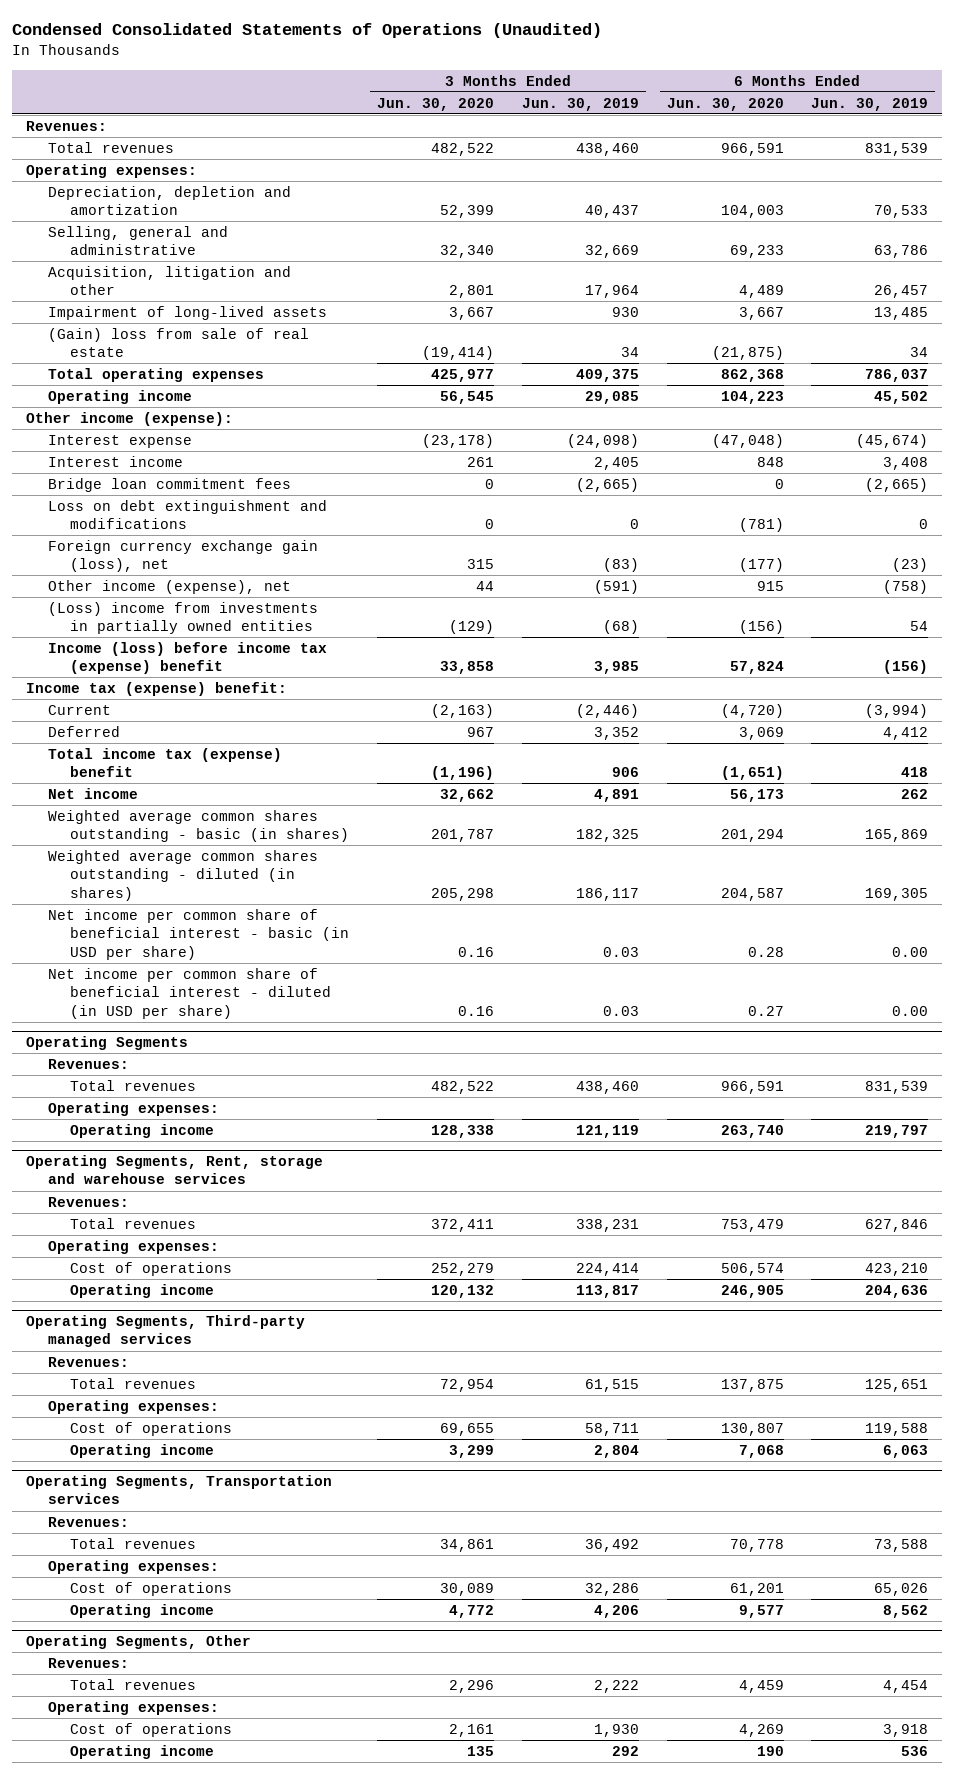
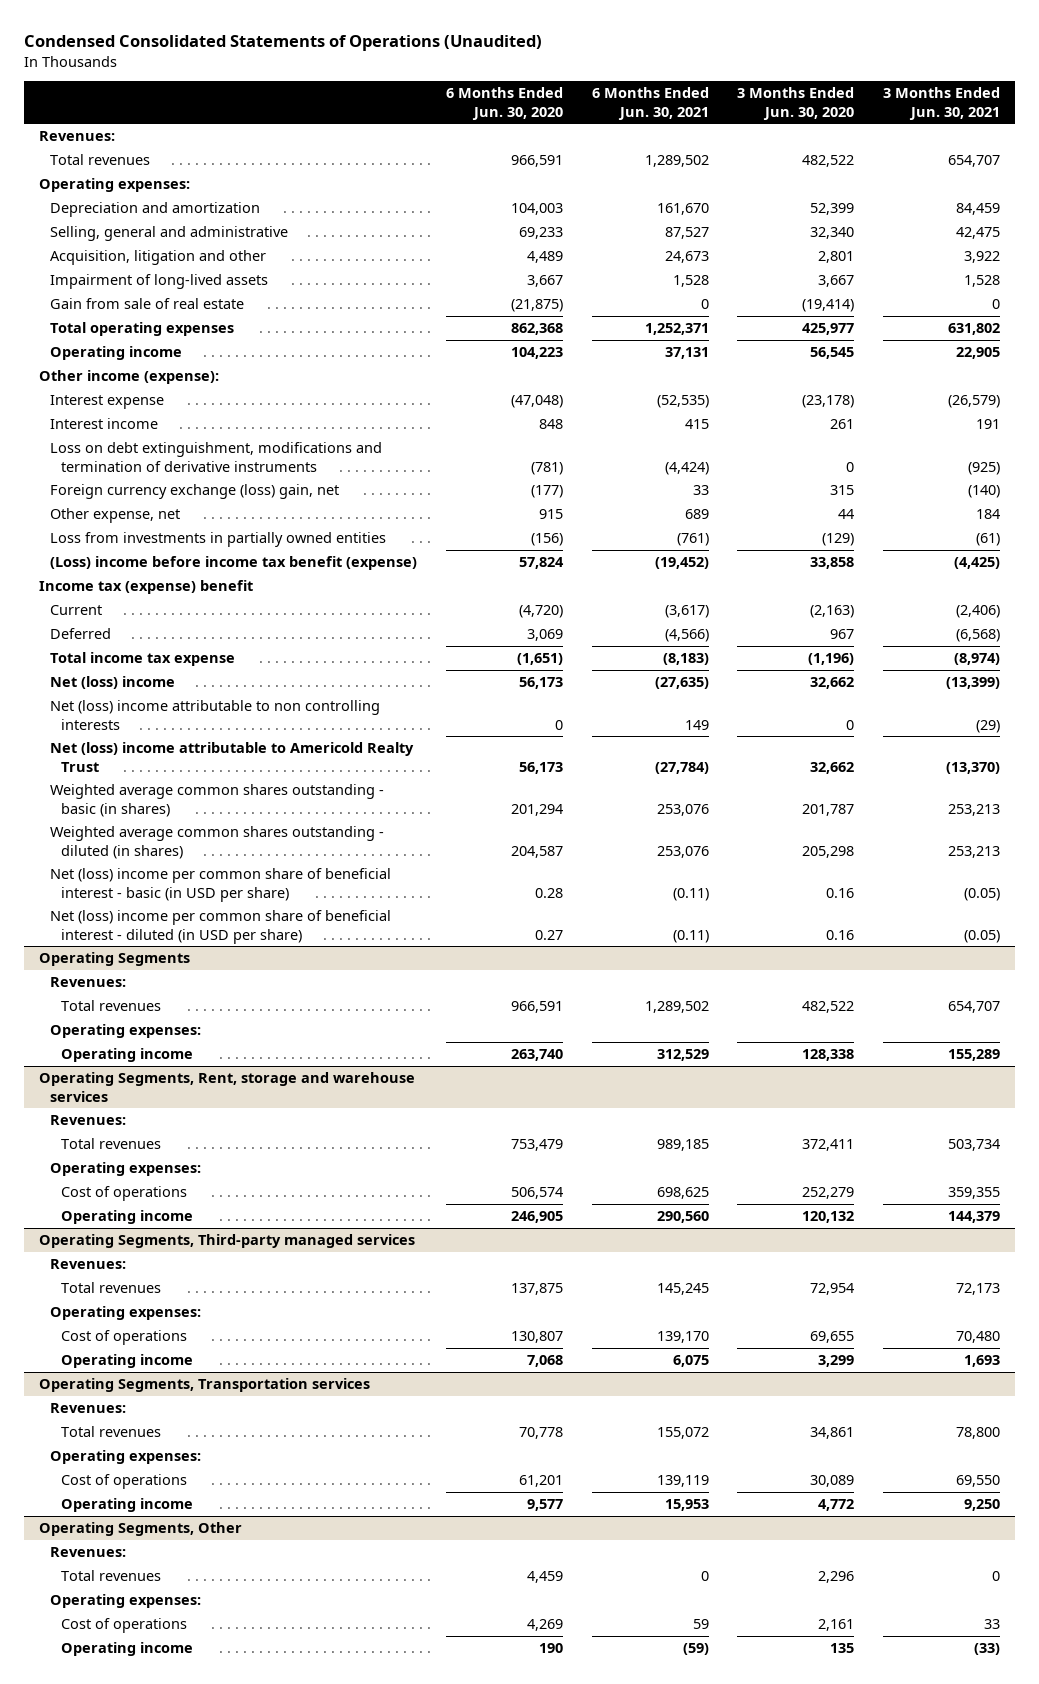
[521,97,639,111] Jun. 30, 2019 -> none
[811,97,929,111] Jun. 30, 2019 -> none
none -> [591,87,709,120] 6 Months Ended Jun. 30, 2021
none -> [883,87,1001,120] 3 Months Ended Jun. 30, 2021
[48,185,292,216] Depreciation, depletion and amortization -> [50,201,261,217] Depreciation and amortization
[48,327,310,358] (Gain) loss from sale of real estate -> [50,297,245,309] Gain from sale of real estate
[48,477,292,492] Bridge loan commitment fees -> none
[48,499,328,530] Loss on debt extinguishment and modifications -> [50,441,383,472] Loss on debt extinguishment, modifications and termination of derivative instruments
[48,539,319,573] Foreign currency exchange gain (loss), net -> [50,483,340,499] Foreign currency exchange (loss) gain, net
[48,579,292,594] Other income (expense), net -> [50,507,181,523] Other expense, net
[48,601,319,635] (Loss) income from investments in partially owned entities -> [50,531,387,547] Loss from investments in partially owned entities
[48,641,328,675] Income (loss) before income tax (expense) benefit -> [50,555,418,570] (Loss) income before income tax benefit (expense)
[26,681,288,696] Income tax (expense) benefit: -> [38,579,253,594] Income tax (expense) benefit
[48,747,283,778] Total income tax (expense) benefit -> [50,651,236,666] Total income tax expense
none -> [50,675,176,689] Net (loss) income
none -> [50,699,381,730] Net (loss) income attributable to non controlling interests
[48,787,139,799] Net income -> [50,741,415,772] Net (loss) income attributable to Americold Realty Trust
[48,908,350,960] Net income per common share of beneficial interest - basic (in USD per share) -> [50,867,392,902] Net (loss) income per common share of beneficial interest - basic (in USD per share)
[48,967,332,1019] Net income per common share of beneficial interest - diluted (in USD per share) -> [50,909,392,944] Net (loss) income per common share of beneficial interest - diluted (in USD per share)

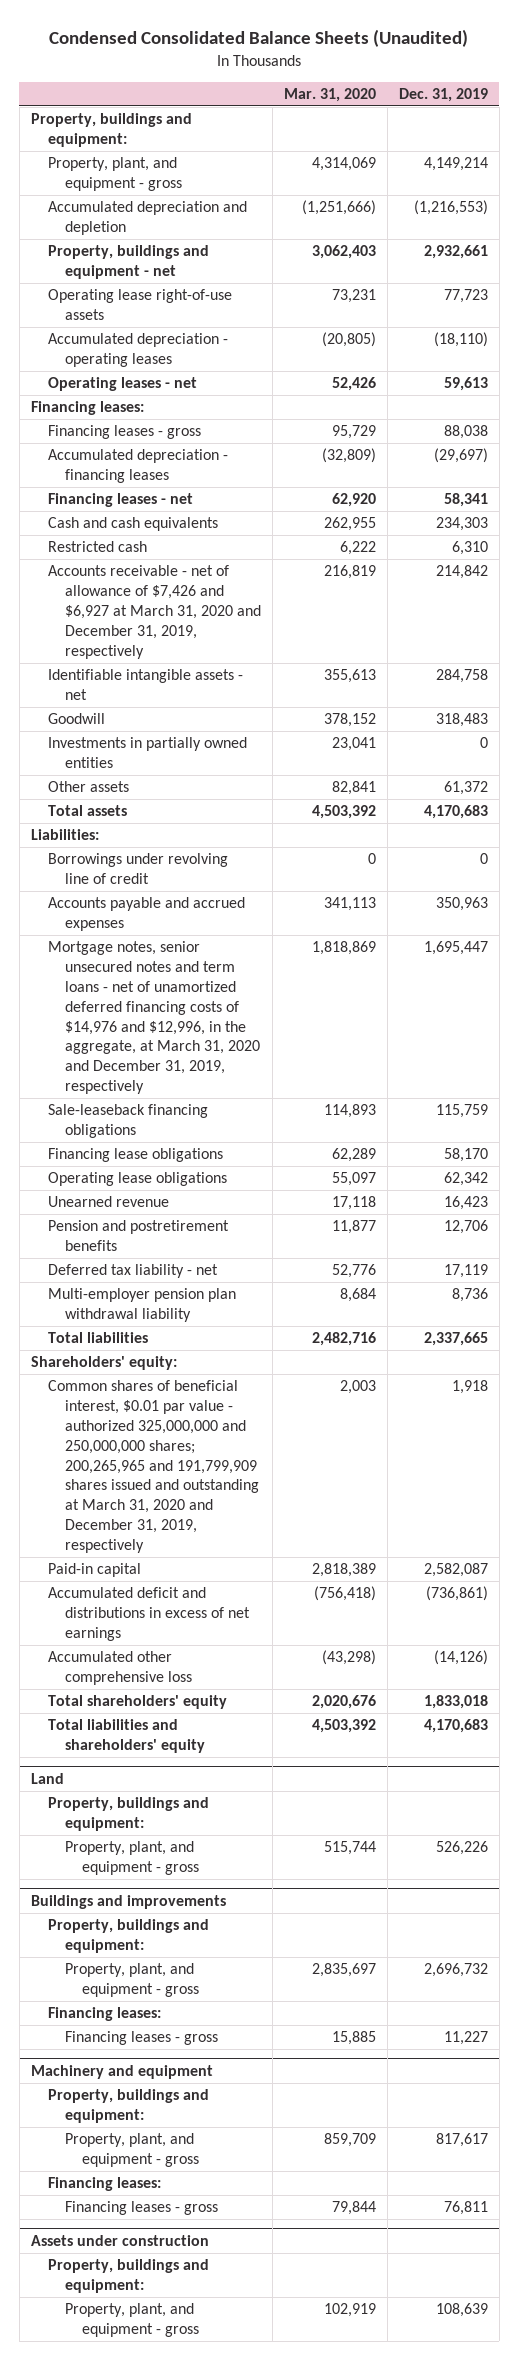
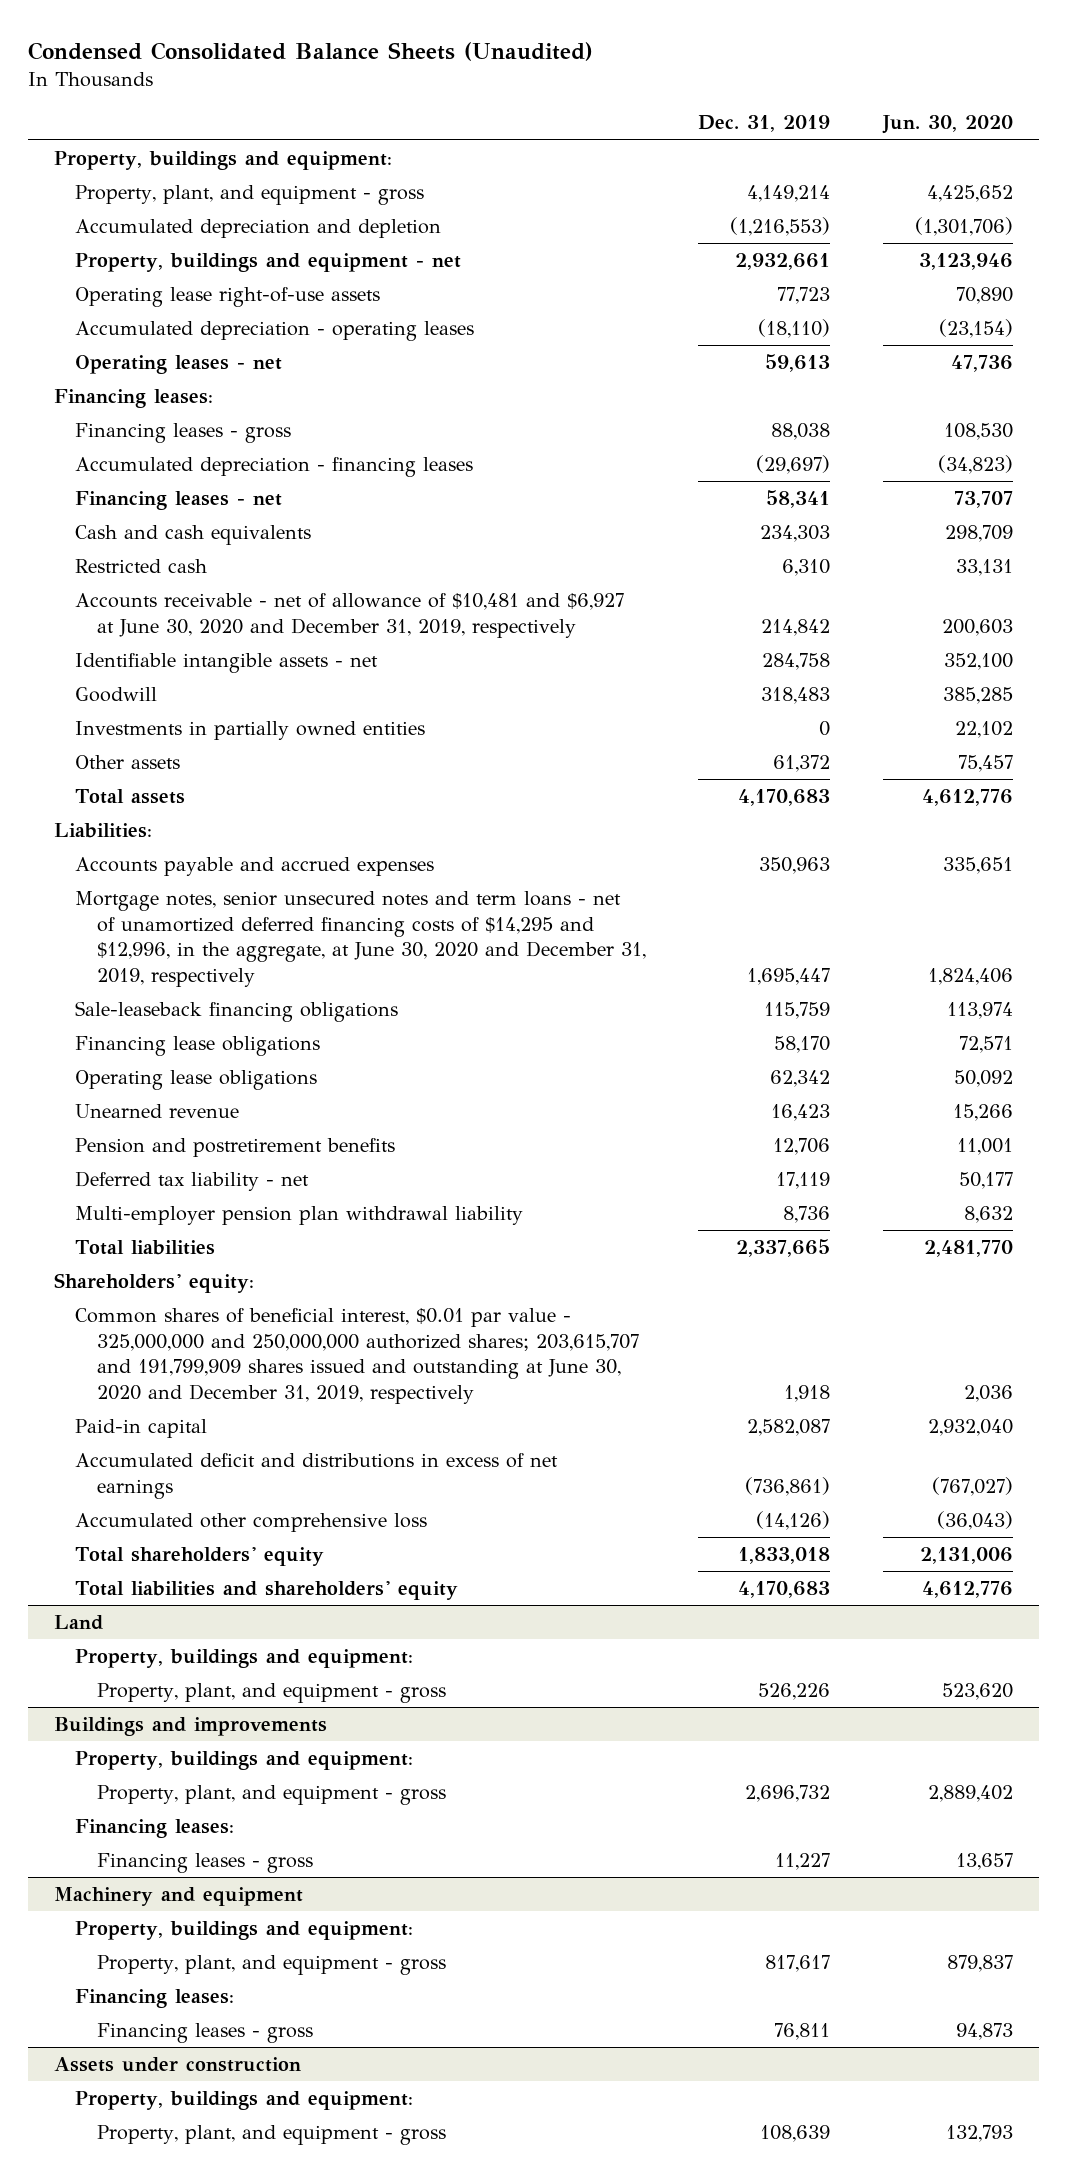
[283,87,376,102] Mar. 31, 2020 -> none
none -> [881,115,1013,135] Jun. 30, 2020
[47,565,262,659] Accounts receivable - net of allowance of $7,426 and $6,927 at March 31, 2020 and December 31, 2019, respectively -> [75,592,625,638] Accounts receivable - net of allowance of $10,481 and $6,927 at June 30, 2020 and December 31, 2019, respectively
[47,853,228,885] Borrowings under revolving line of credit -> none
[47,941,261,1095] Mortgage notes, senior unsecured notes and term loans - net of unamortized deferred financing costs of $14,976 and $12,996, in the aggregate, at March 31, 2020 and December 31, 2019, respectively -> [75,890,646,988] Mortgage notes, senior unsecured notes and term loans - net of unamortized deferred financing costs of $14,295 and $12,996, in the aggregate, at June 30, 2020 and December 31, 2019, respectively
[47,1380,260,1553] Common shares of beneficial interest, $0.01 par value - authorized 325,000,000 and 250,000,000 shares; 200,265,965 and 191,799,909 shares issued and outstanding at March 31, 2020 and December 31, 2019, respectively -> [75,1307,639,1405] Common shares of beneficial interest, $0.01 par value - 325,000,000 and 250,000,000 authorized shares; 203,615,707 and 191,799,909 shares issued and outstanding at June 30, 2020 and December 31, 2019, respectively

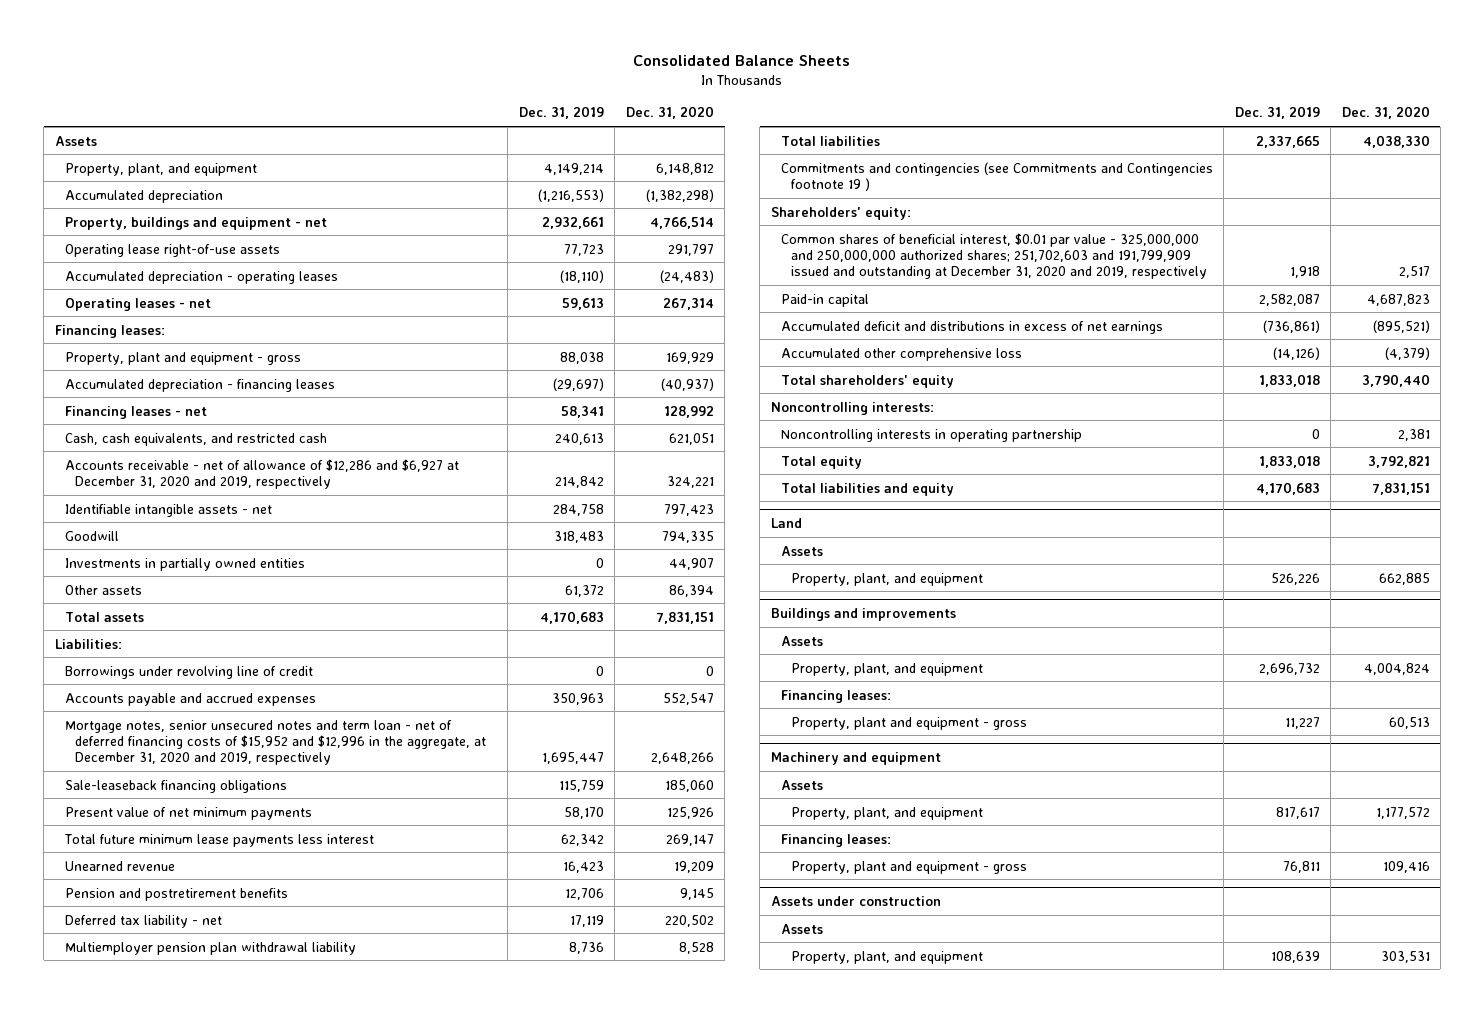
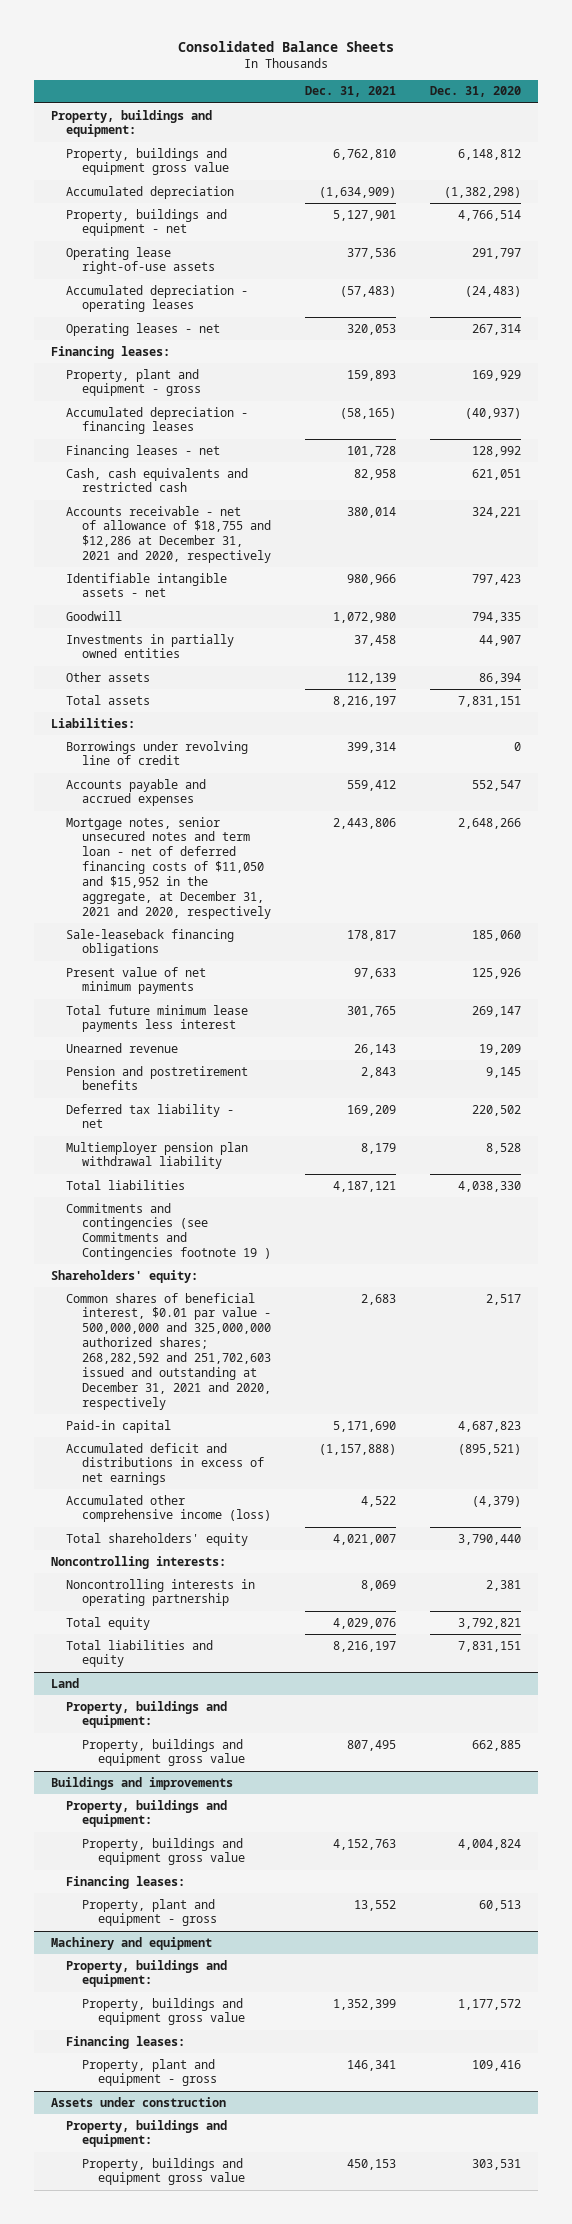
[518,106,604,120] Dec. 31, 2019 -> none
none -> [305,86,397,98] Dec. 31, 2021
[54,135,97,146] Assets -> none
none -> [50,109,212,138] Property, buildings and equipment:
[64,162,257,176] Property, plant, and equipment -> [66,147,229,176] Property, buildings and equipment gross value
[64,432,327,446] Cash, cash equivalents, and restricted cash -> [66,467,249,493] Cash, cash equivalents and restricted cash
[64,458,459,489] Accounts receivable - net of allowance of $12,286 and $6,927 at December 31, 2020 and 2019, respectively -> [66,505,271,564] Accounts receivable - net of allowance of $18,755 and $12,286 at December 31, 2021 and 2020, respectively
[64,719,486,766] Mortgage notes, senior unsecured notes and term loan - net of deferred financing costs of $15,952 and $12,996 in the aggregate, at December 31, 2020 and 2019, respectively -> [66,816,271,919] Mortgage notes, senior unsecured notes and term loan - net of deferred financing costs of $11,050 and $15,952 in the aggregate, at December 31, 2021 and 2020, respectively
[780,232,1207,280] Common shares of beneficial interest, $0.01 par value - 325,000,000 and 250,000,000 authorized shares; 251,702,603 and 191,799,909 issued and outstanding at December 31, 2020 and 2019, respectively -> [66,1292,271,1410] Common shares of beneficial interest, $0.01 par value - 500,000,000 and 325,000,000 authorized shares; 268,282,592 and 251,702,603 issued and outstanding at December 31, 2021 and 2020, respectively
[780,347,1022,361] Accumulated other comprehensive loss -> [66,1494,271,1523] Accumulated other comprehensive income (loss)
[780,545,823,556] Assets -> none
none -> [66,1700,228,1729] Property, buildings and equipment:
[790,572,983,586] Property, plant, and equipment -> [81,1738,245,1767] Property, buildings and equipment gross value
[780,635,823,646] Assets -> none
none -> [66,1799,228,1828] Property, buildings and equipment:
[790,662,983,676] Property, plant, and equipment -> [81,1837,245,1866] Property, buildings and equipment gross value
[780,779,823,790] Assets -> none
none -> [66,1959,228,1988] Property, buildings and equipment:
[790,806,983,820] Property, plant, and equipment -> [81,1997,245,2026] Property, buildings and equipment gross value
[780,923,823,934] Assets -> none
none -> [66,2119,228,2148] Property, buildings and equipment:
[790,950,983,964] Property, plant, and equipment -> [81,2157,245,2186] Property, buildings and equipment gross value

